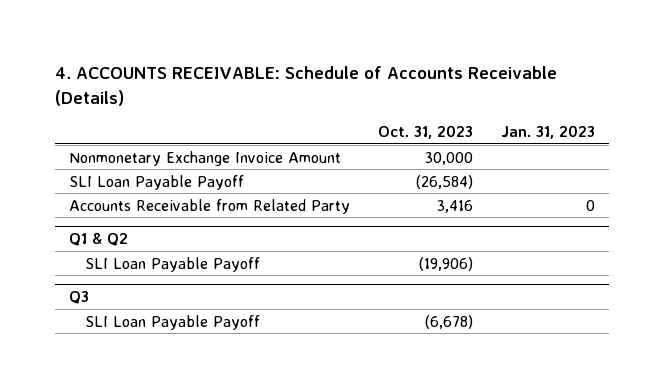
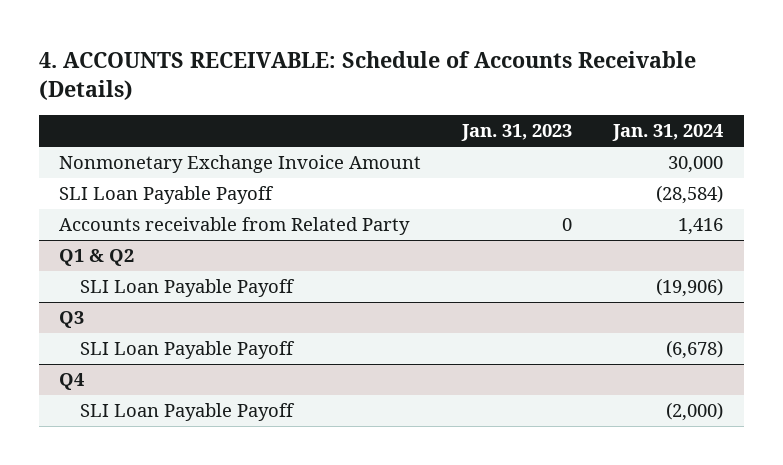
[377,124,473,139] Oct. 31, 2023 -> none
none -> [612,124,724,142] Jan. 31, 2024
[68,198,350,214] Accounts Receivable from Related Party -> [59,216,411,235] Accounts receivable from Related Party
none -> [59,372,85,390] Q4
none -> [80,402,296,421] SLI Loan Payable Payoff

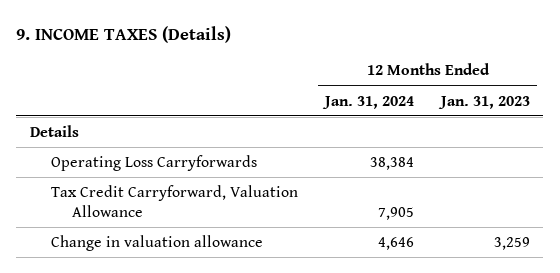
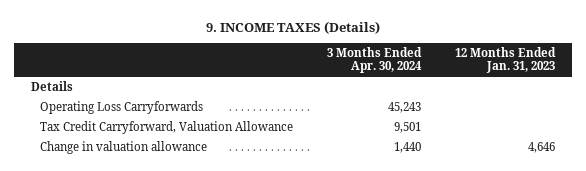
[322,95,415,109] Jan. 31, 2024 -> none
none -> [327,46,423,74] 3 Months Ended Apr. 30, 2024
[494,236,531,250] 3,259 -> [528,141,556,153] 4,646

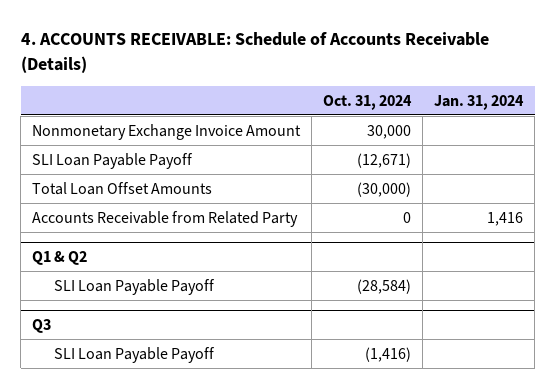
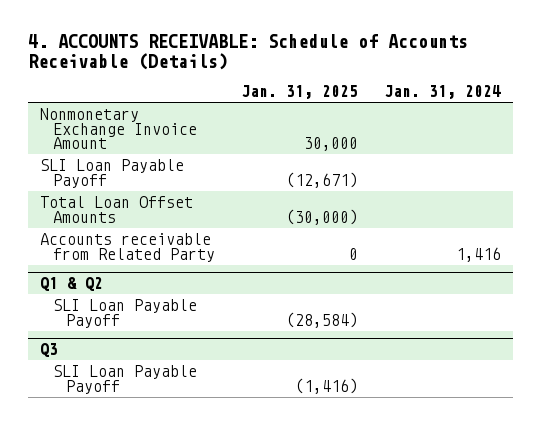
[323,94,413,110] Oct. 31, 2024 -> none
none -> [240,85,358,100] Jan. 31, 2025
[32,210,299,227] Accounts Receivable from Related Party -> [40,232,216,262] Accounts receivable from Related Party

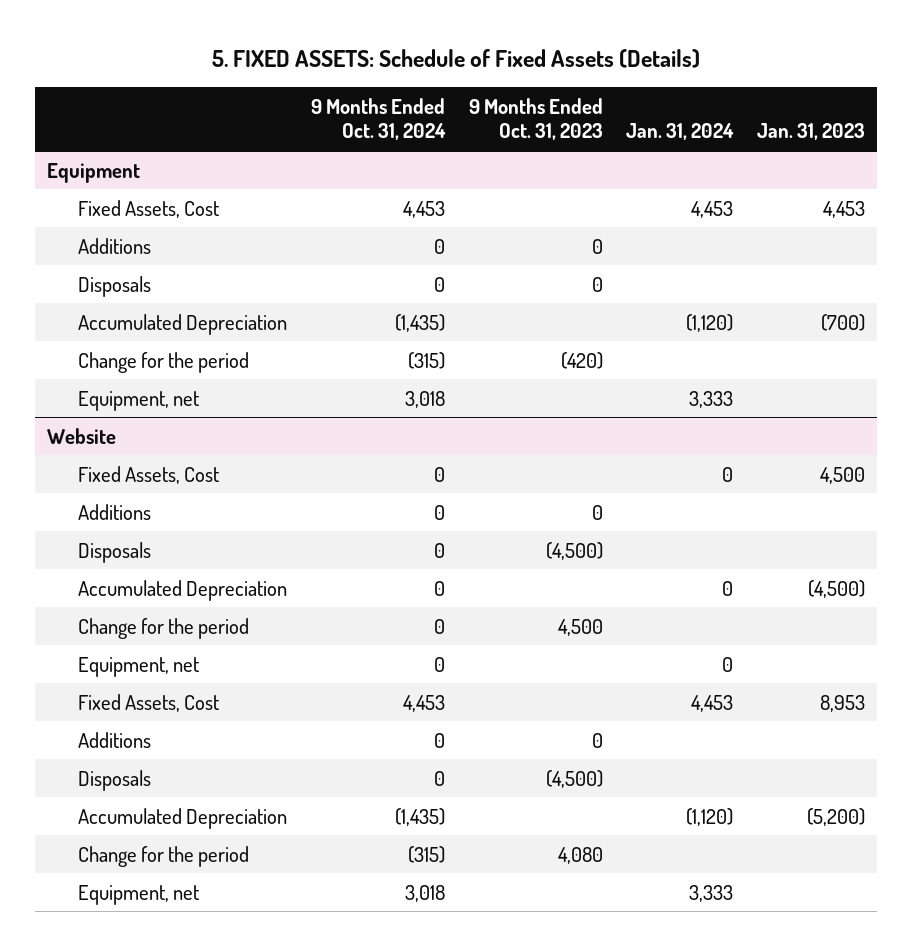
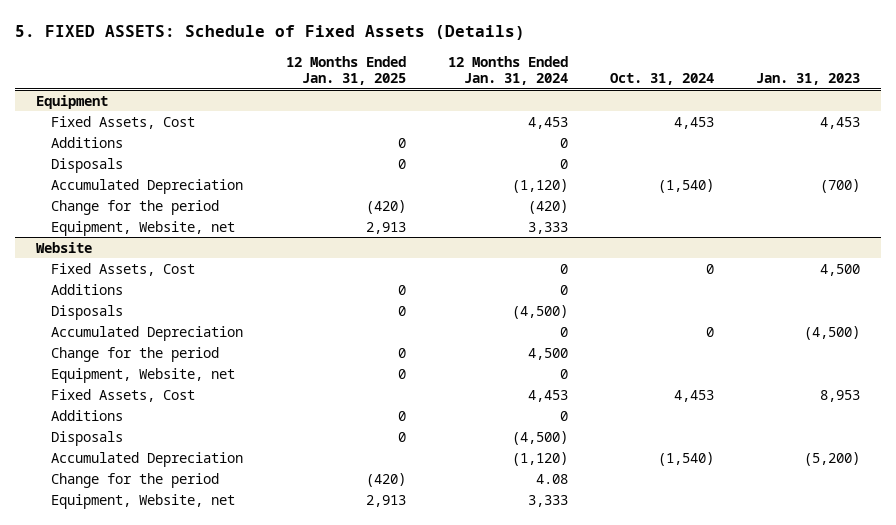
[310,97,446,141] 9 Months Ended Oct. 31, 2024 -> none
[468,97,603,141] 9 Months Ended Oct. 31, 2023 -> none
[626,123,735,141] Jan. 31, 2024 -> none
none -> [285,55,406,86] 12 Months Ended Jan. 31, 2025
none -> [447,55,568,86] 12 Months Ended Jan. 31, 2024
none -> [609,73,714,86] Oct. 31, 2024
[77,390,199,411] Equipment, net -> [51,220,236,236] Equipment, Website, net
[77,656,199,677] Equipment, net -> [51,367,236,383] Equipment, Website, net
[77,884,199,905] Equipment, net -> [51,493,236,509] Equipment, Website, net

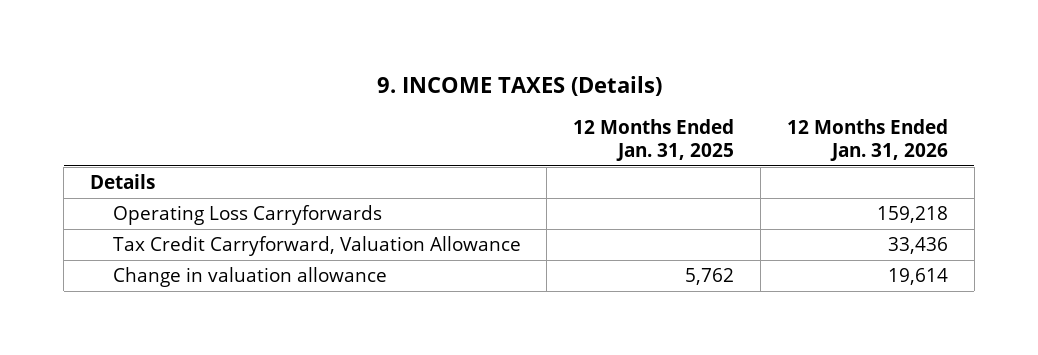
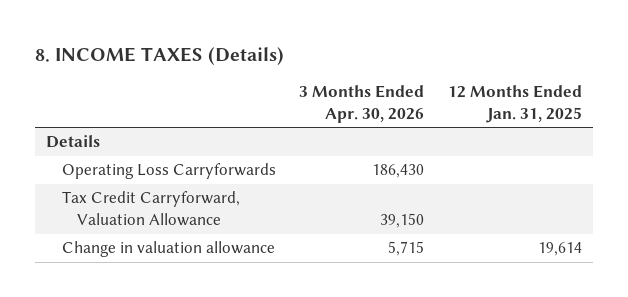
[377,75,663,96] 9. INCOME TAXES (Details) -> [34,46,284,65] 8. INCOME TAXES (Details)
[786,118,948,161] 12 Months Ended Jan. 31, 2026 -> none
none -> [299,85,425,123] 3 Months Ended Apr. 30, 2026
[685,268,735,286] 5,762 -> [537,242,582,257] 19,614

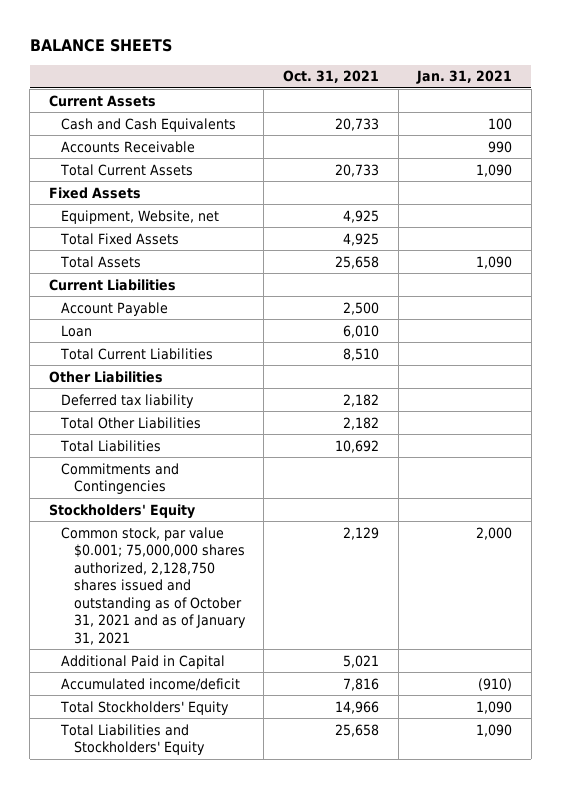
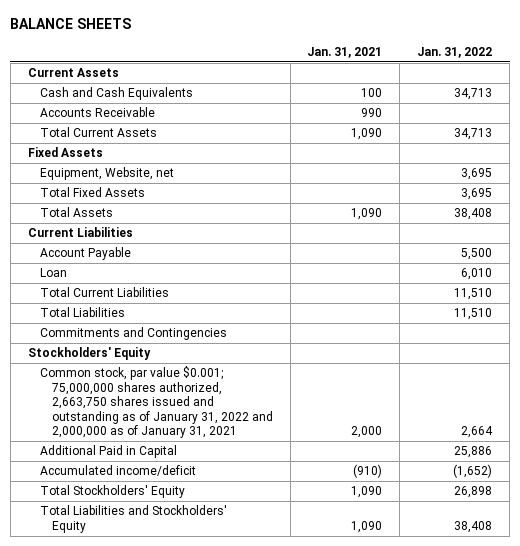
[282,70,379,84] Oct. 31, 2021 -> none
none -> [417,46,493,58] Jan. 31, 2022
[49,370,164,383] Other Liabilities -> none
[61,393,195,408] Deferred tax liability -> none
[60,416,202,429] Total Other Liabilities -> none
[61,526,246,645] Common stock, par value $0.001; 75,000,000 shares authorized, 2,128,750 shares issued and outstanding as of October 31, 2021 and as of January 31, 2021 -> [39,366,273,438] Common stock, par value $0.001; 75,000,000 shares authorized, 2,663,750 shares issued and outstanding as of January 31, 2022 and 2,000,000 as of January 31, 2021

